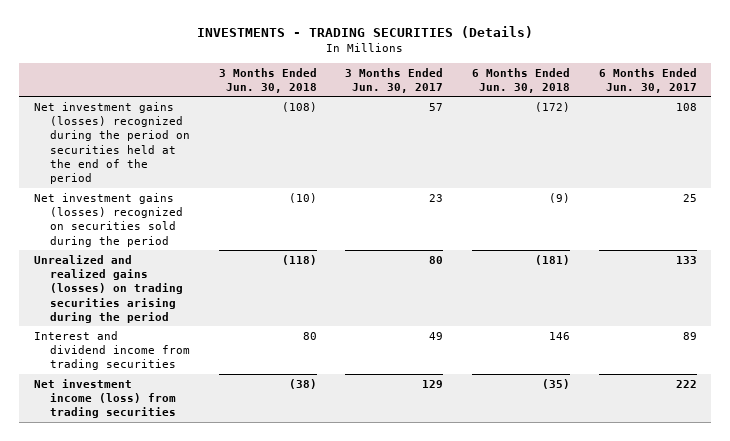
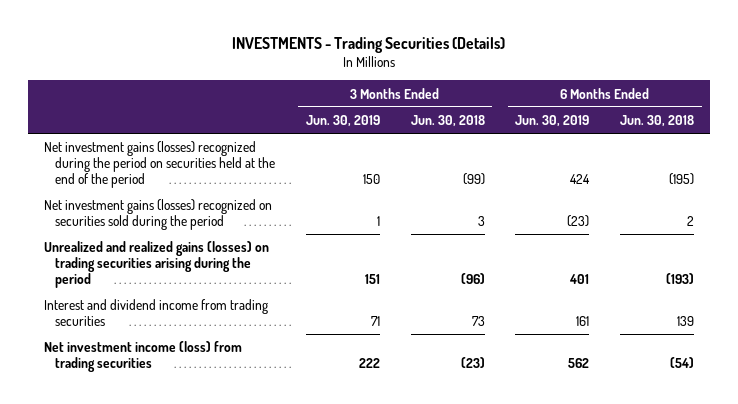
[197,25,534,38] INVESTMENTS - TRADING SECURITIES (Details) -> [231,36,505,53] INVESTMENTS - Trading Securities (Details)
[345,67,444,93] 3 Months Ended Jun. 30, 2017 -> none
[598,67,697,93] 6 Months Ended Jun. 30, 2017 -> none
none -> [306,115,381,128] Jun. 30, 2019
none -> [515,115,590,128] Jun. 30, 2019
[281,101,317,112] (108) -> [462,173,485,186] (99)
[534,101,570,112] (172) -> [669,173,695,186] (195)
[288,192,317,203] (10) -> [477,216,485,227] 3
[548,192,570,203] (9) -> [687,216,695,227] 2
[281,254,317,265] (118) -> [460,273,485,285] (96)
[534,254,570,265] (181) -> [666,273,695,285] (193)
[302,331,317,340] 80 -> [471,316,485,327] 73
[548,331,570,340] 146 -> [677,316,695,327] 139
[288,378,317,389] (38) -> [460,357,485,369] (23)
[541,378,570,389] (35) -> [670,357,695,369] (54)

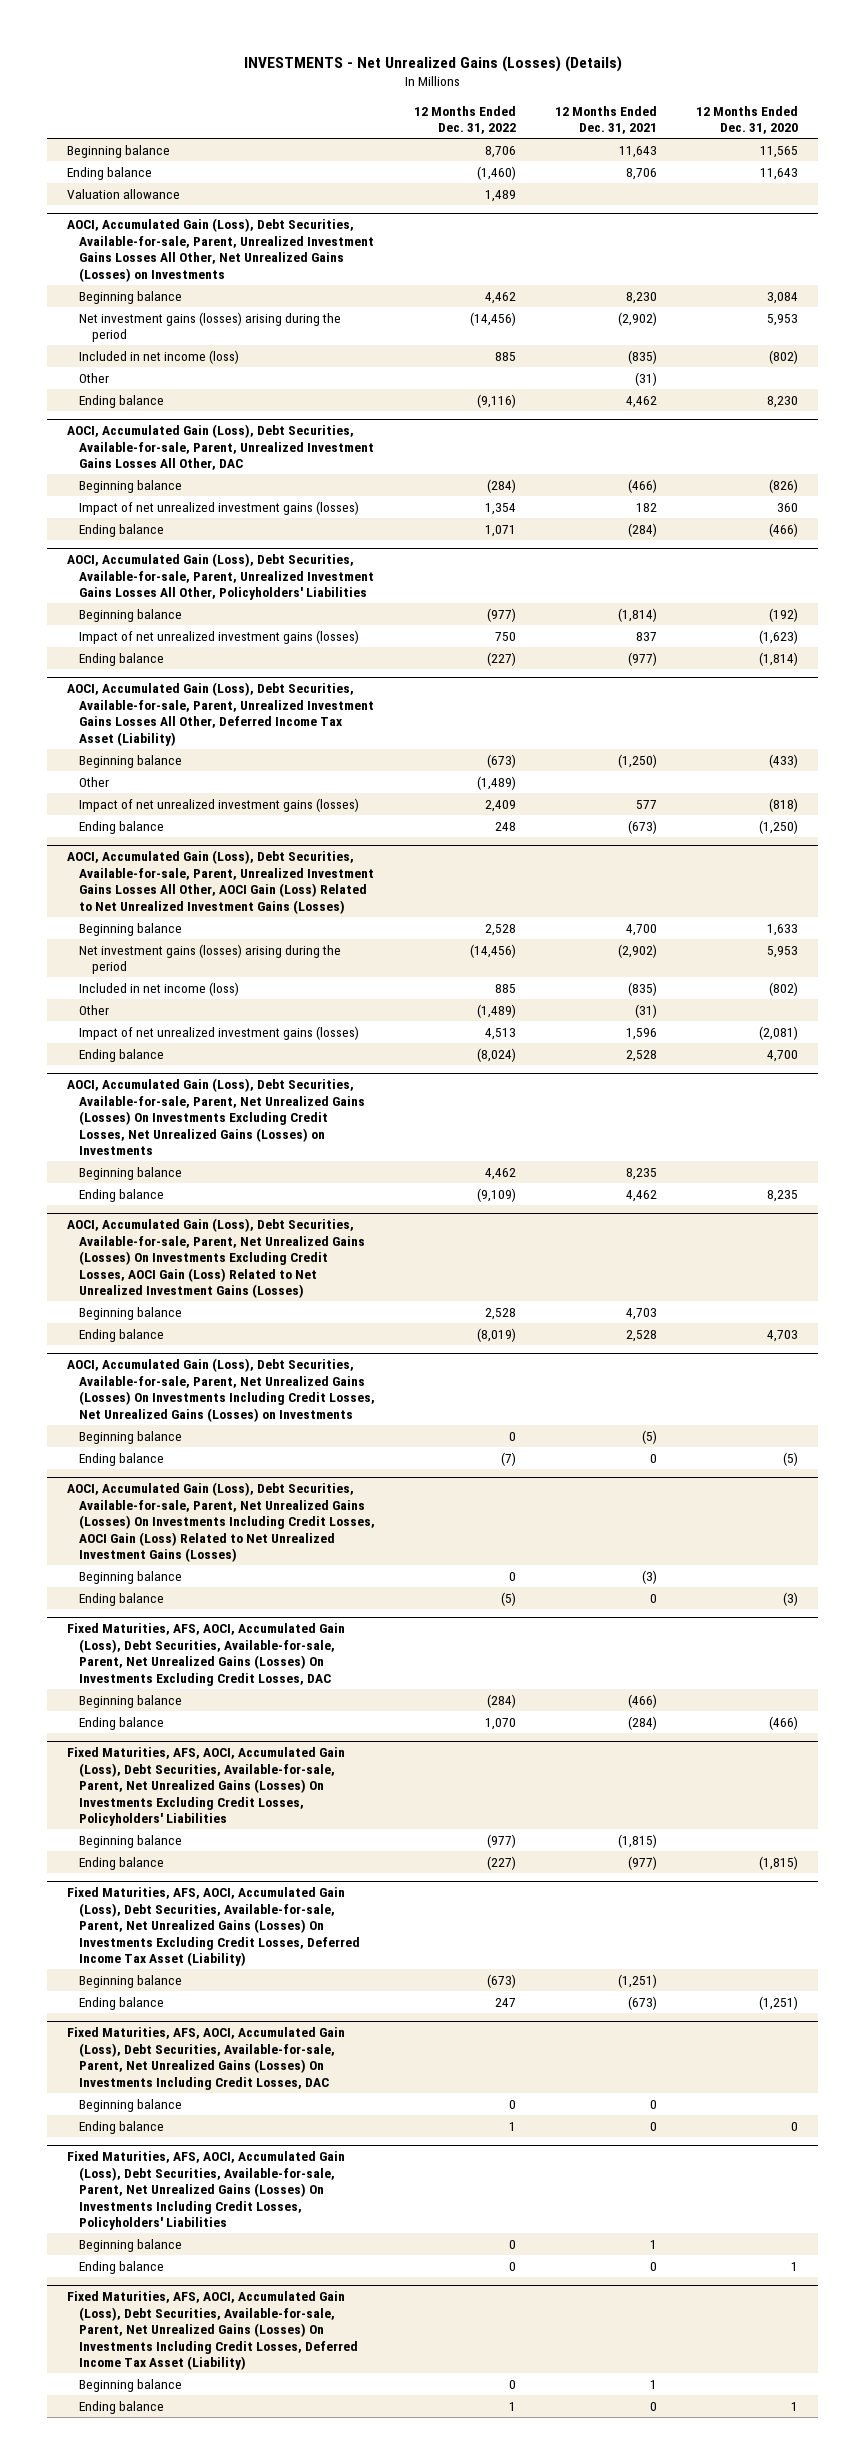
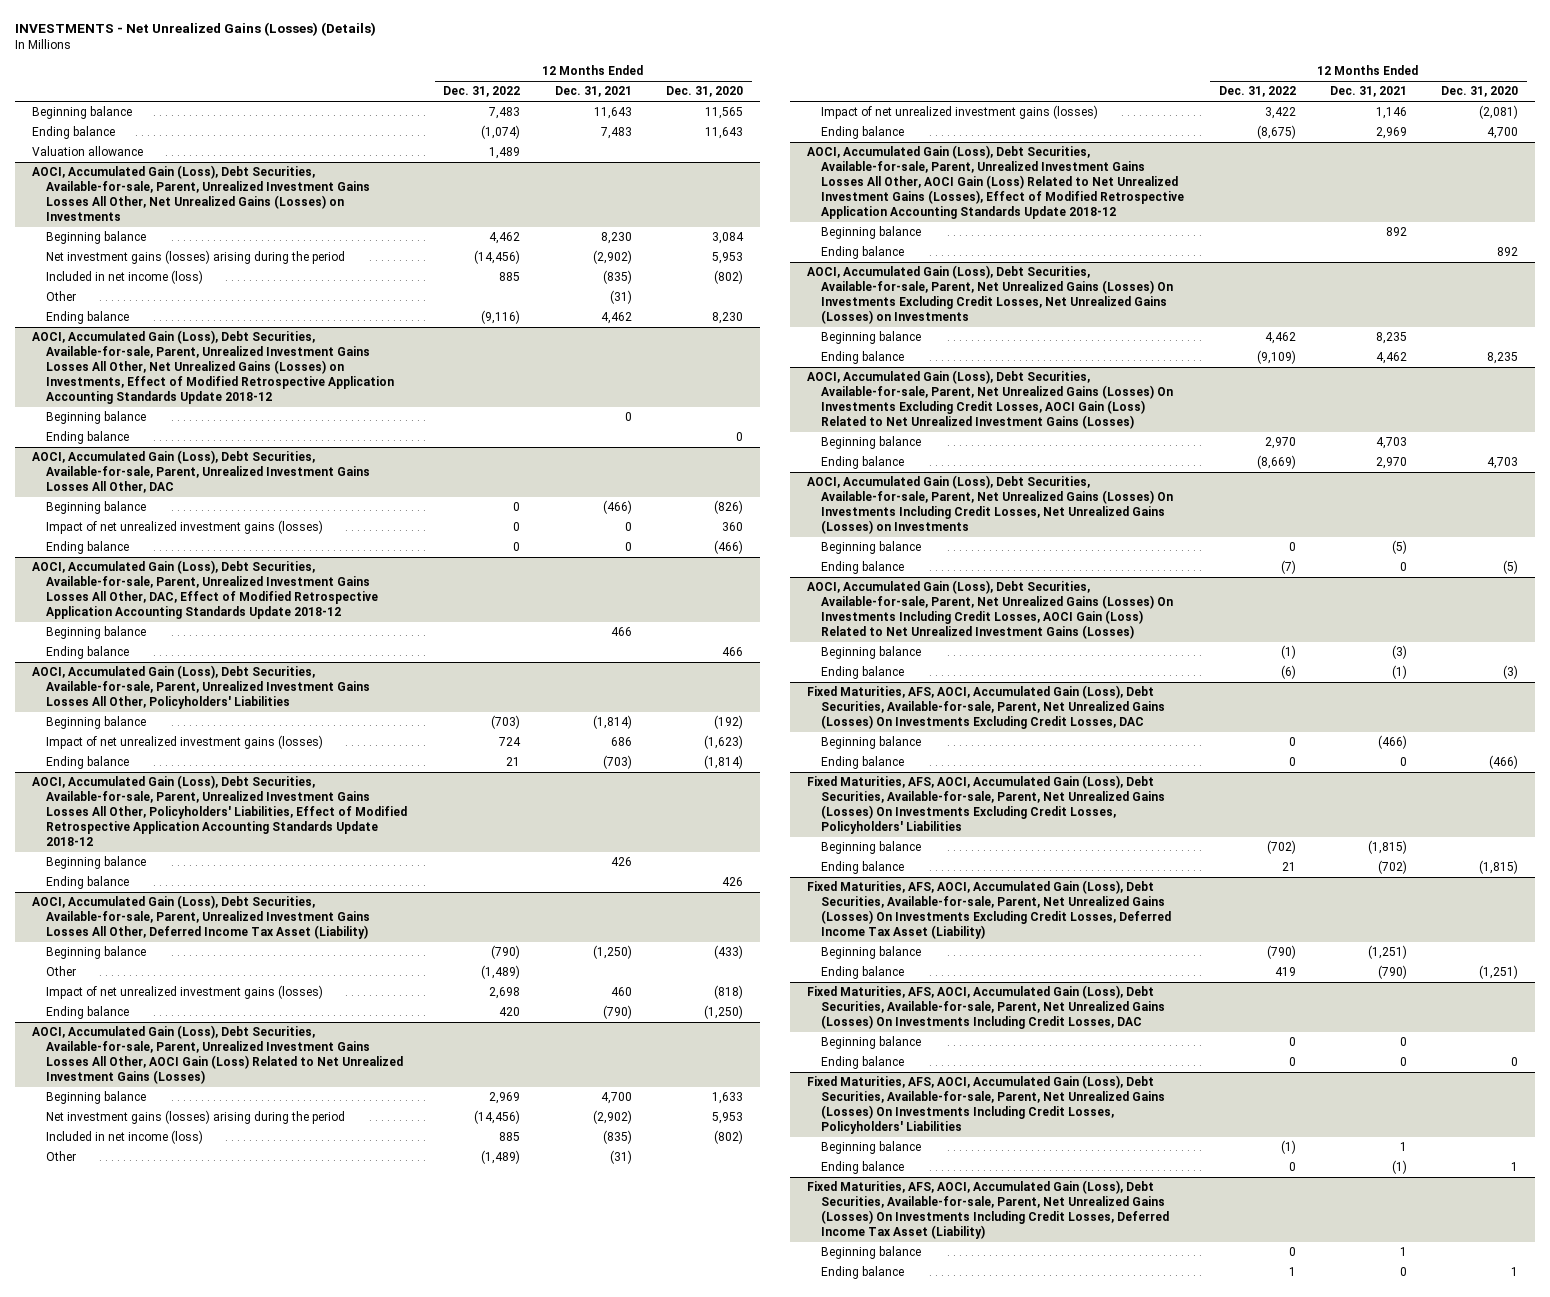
[485,145,517,158] 8,706 -> [489,107,521,120] 7,483
[477,165,517,180] (1,460) -> [481,125,521,140] (1,074)
[626,167,658,180] 8,706 -> [600,127,632,140] 7,483
none -> [31,330,395,405] AOCI, Accumulated Gain (Loss), Debt Securities, Available-for-sale, Parent, Unrealized Investment Gains Losses All Other, Net Unrealized Gains (Losses) on Investments, Effect of Modified Retrospective Application Accounting Standards Update 2018-12
none -> [46,411,147,425] Beginning balance
none -> [46,431,130,445] Ending balance
[487,478,517,493] (284) -> [513,502,521,512] 0
[485,502,517,515] 1,354 -> [513,522,521,532] 0
[636,502,658,512] 182 -> [624,522,632,532] 0
[485,524,517,537] 1,071 -> [513,542,521,552] 0
[628,522,658,537] (284) -> [624,542,632,552] 0
none -> [31,560,379,620] AOCI, Accumulated Gain (Loss), Debt Securities, Available-for-sale, Parent, Unrealized Investment Gains Losses All Other, DAC, Effect of Modified Retrospective Application Accounting Standards Update 2018-12
none -> [46,626,147,640] Beginning balance
none -> [46,646,130,660] Ending balance
[487,607,517,622] (977) -> [491,715,521,730] (703)
[495,631,517,641] 750 -> [499,737,522,747] 724
[636,631,658,641] 837 -> [610,737,632,747] 686
[487,651,517,666] (227) -> [506,757,521,767] 21
[628,651,658,666] (977) -> [602,755,632,770] (703)
none -> [31,775,408,847] AOCI, Accumulated Gain (Loss), Debt Securities, Available-for-sale, Parent, Unrealized Investment Gains Losses All Other, Policyholders' Liabilities, Effect of Modified Retrospective Application Accounting Standards Update 2018-12
none -> [46,856,147,870] Beginning balance
none -> [46,876,130,890] Ending balance
[487,753,517,768] (673) -> [491,945,521,960] (790)
[485,799,517,812] 2,409 -> [489,987,521,1000] 2,698
[636,799,658,809] 577 -> [610,987,632,997] 460
[495,821,517,831] 248 -> [499,1007,521,1017] 420
[628,819,658,834] (673) -> [602,1005,632,1020] (790)
[485,923,517,936] 2,528 -> [489,1092,521,1105] 2,969
[485,1027,517,1040] 4,513 -> [1264,107,1296,120] 3,422
[626,1027,658,1040] 1,596 -> [1375,107,1407,120] 1,146
[477,1047,517,1062] (8,024) -> [1256,125,1296,140] (8,675)
[626,1049,658,1062] 2,528 -> [1375,127,1407,140] 2,969
none -> [807,145,1185,220] AOCI, Accumulated Gain (Loss), Debt Securities, Available-for-sale, Parent, Unrealized Investment Gains Losses All Other, AOCI Gain (Loss) Related to Net Unrealized Investment Gains (Losses), Effect of Modified Retrospective Application Accounting Standards Update 2018-12
none -> [821,226,922,240] Beginning balance
none -> [821,246,905,260] Ending balance
[485,1307,517,1320] 2,528 -> [1264,437,1296,450] 2,970
[477,1327,517,1342] (8,019) -> [1256,455,1296,470] (8,669)
[626,1329,658,1342] 2,528 -> [1375,457,1407,470] 2,970
[509,1571,517,1581] 0 -> [1280,645,1296,660] (1)
[501,1591,517,1606] (5) -> [1280,665,1296,680] (6)
[650,1593,658,1603] 0 -> [1391,665,1407,680] (1)
[487,1693,517,1708] (284) -> [1288,737,1296,747] 0
[485,1717,517,1730] 1,070 -> [1288,757,1296,767] 0
[628,1715,658,1730] (284) -> [1399,757,1407,767] 0
[487,1833,517,1848] (977) -> [1266,840,1296,855] (702)
[487,1855,517,1870] (227) -> [1281,862,1296,872] 21
[628,1855,658,1870] (977) -> [1377,860,1407,875] (702)
[487,1973,517,1988] (673) -> [1266,945,1296,960] (790)
[495,1997,517,2007] 247 -> [1274,967,1296,977] 419
[628,1995,658,2010] (673) -> [1377,965,1407,980] (790)
[509,2121,517,2131] 1 -> [1288,1057,1296,1067] 0
[509,2239,517,2249] 0 -> [1280,1140,1296,1155] (1)
[650,2261,658,2271] 0 -> [1391,1160,1407,1175] (1)

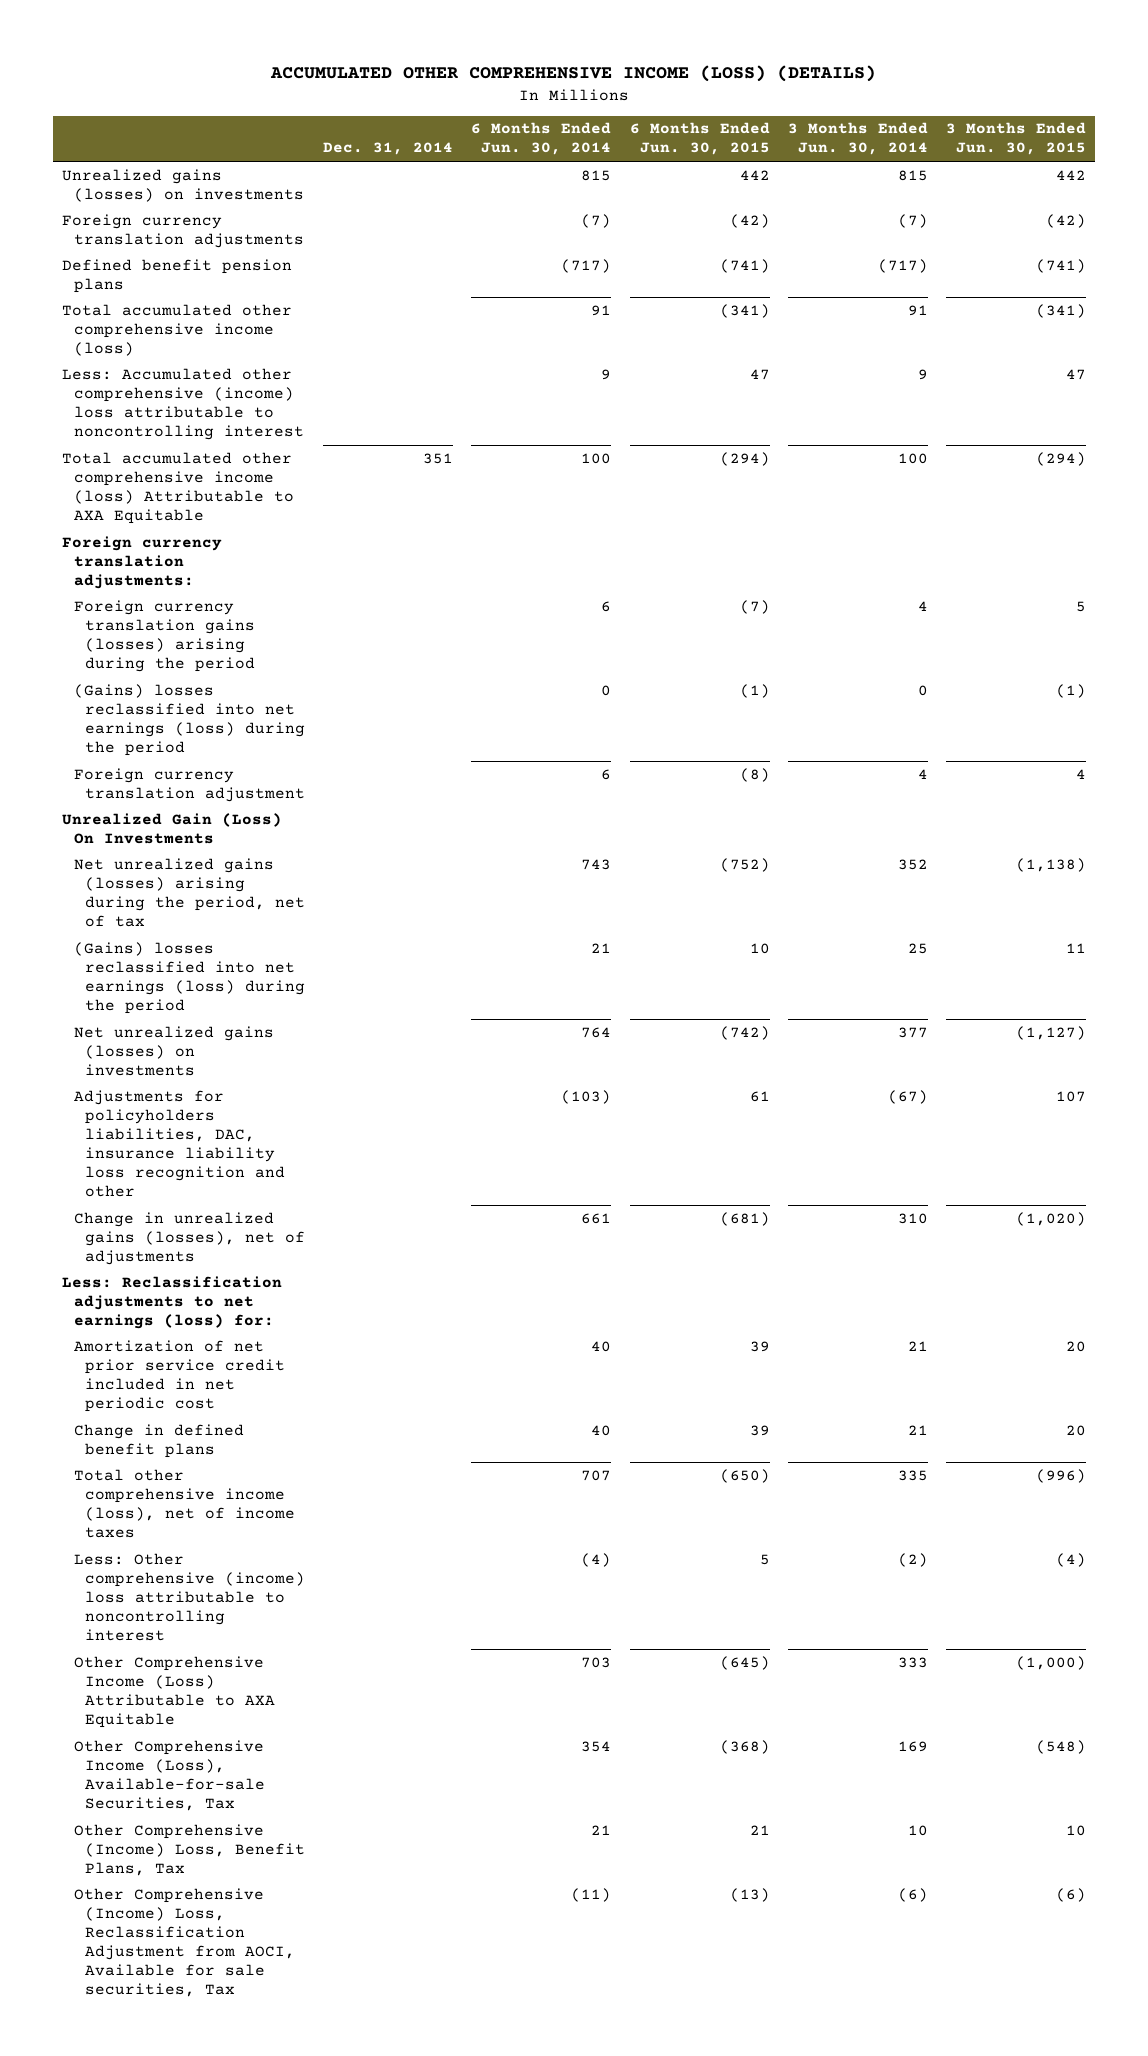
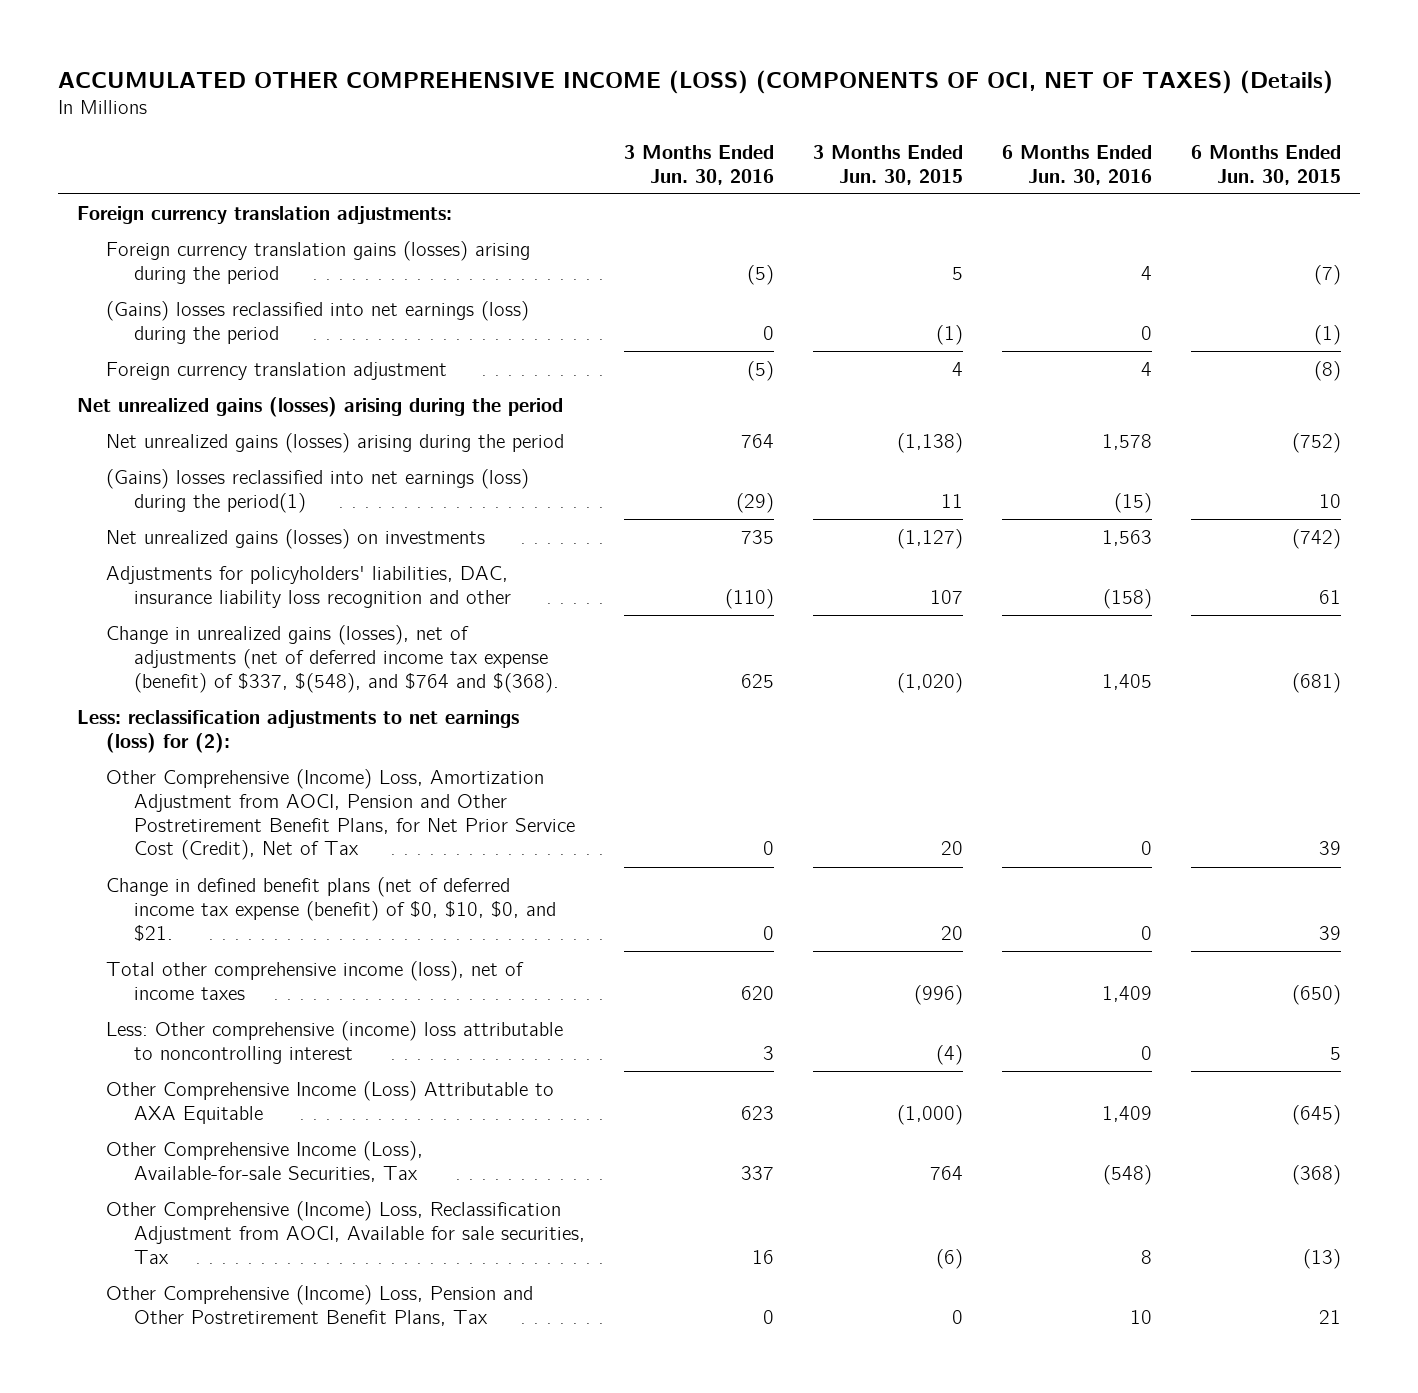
[270,65,877,83] ACCUMULATED OTHER COMPREHENSIVE INCOME (LOSS) (DETAILS) -> [57,69,1333,94] ACCUMULATED OTHER COMPREHENSIVE INCOME (LOSS) (COMPONENTS OF OCI, NET OF TAXES) (Details)
[323,142,454,156] Dec. 31, 2014 -> none
[471,122,612,156] 6 Months Ended Jun. 30, 2014 -> none
[787,122,928,156] 3 Months Ended Jun. 30, 2014 -> none
none -> [623,144,774,185] 3 Months Ended Jun. 30, 2016
none -> [1001,144,1152,185] 6 Months Ended Jun. 30, 2016
[62,168,304,202] Unrealized gains (losses) on investments -> none
[62,213,304,248] Foreign currency translation adjustments -> none
[62,258,293,293] Defined benefit pension plans -> none
[62,303,293,356] Total accumulated other comprehensive income (loss) -> none
[62,367,304,441] Less: Accumulated other comprehensive (income) loss attributable to noncontrolling interest -> none
[62,451,294,525] Total accumulated other comprehensive income (loss) Attributable to AXA Equitable -> none
[62,812,283,844] Unrealized Gain (Loss) On Investments -> [77,396,564,417] Net unrealized gains (losses) arising during the period
[73,857,306,928] Net unrealized gains (losses) arising during the period, net of tax -> [105,432,564,453] Net unrealized gains (losses) arising during the period
[73,941,306,1015] (Gains) losses reclassified into net earnings (loss) during the period -> [105,468,529,513] (Gains) losses reclassified into net earnings (loss) during the period(1)
[73,1089,286,1198] Adjustments for policyholders liabilities, DAC, insurance liability loss recognition and other -> [105,565,511,608] Adjustments for policyholders' liabilities, DAC, insurance liability loss recognition and other
[73,1211,306,1265] Change in unrealized gains (losses), net of adjustments -> [105,624,559,693] Change in unrealized gains (losses), net of adjustments (net of deferred income tax expense (benefit) of $337, $(548), and $764 and $(368).
[62,1275,283,1329] Less: Reclassification adjustments to net earnings (loss) for: -> [77,709,520,753] Less: reclassification adjustments to net earnings (loss) for (2):
[73,1339,286,1413] Amortization of net prior service credit included in net periodic cost -> [105,768,575,861] Other Comprehensive (Income) Loss, Amortization Adjustment from AOCI, Pension and Other Postretirement Benefit Plans, for Net Prior Service Cost (Credit), Net of Tax
[73,1423,244,1458] Change in defined benefit plans -> [105,876,556,941] Change in defined benefit plans (net of deferred income tax expense (benefit) of $0, $10, $0, and $21.
[73,1823,306,1876] Other Comprehensive (Income) Loss, Benefit Plans, Tax -> none
[1035,1739,1086,1754] (548) -> [929,1165,963,1180] 764
none -> [105,1284,533,1326] Other Comprehensive (Income) Loss, Pension and Other Postretirement Benefit Plans, Tax

